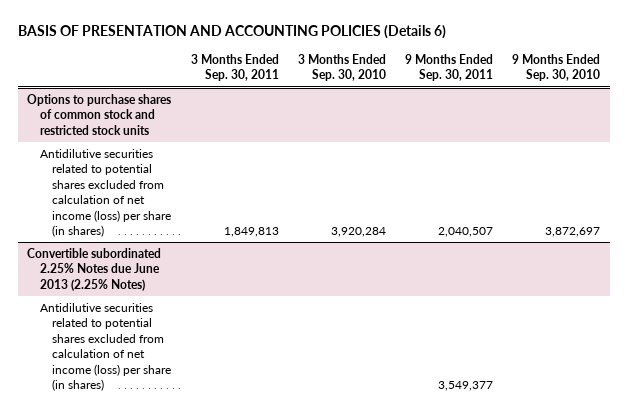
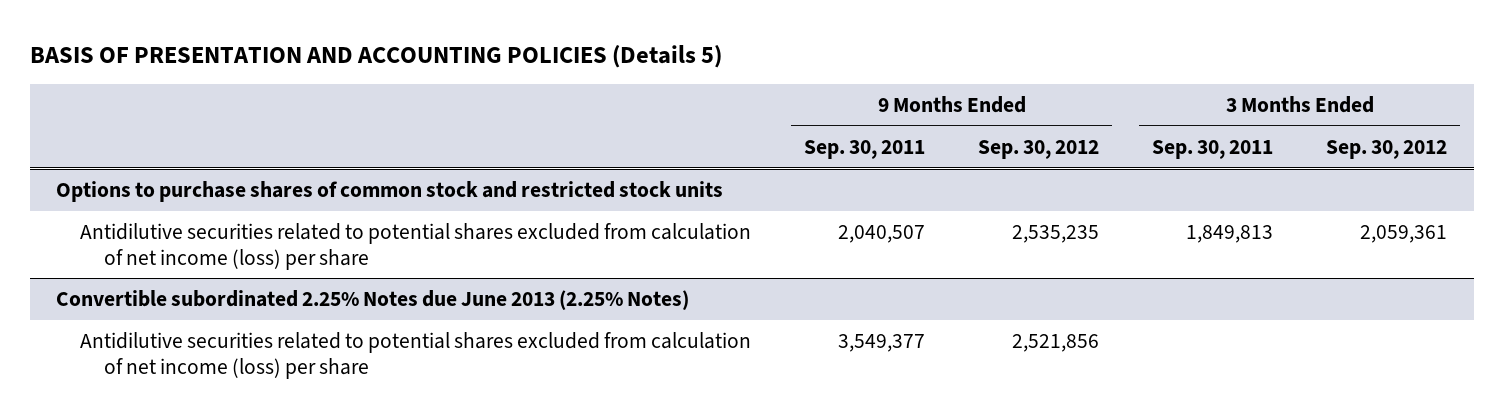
[17,25,446,40] BASIS OF PRESENTATION AND ACCOUNTING POLICIES (Details 6) -> [29,44,722,68] BASIS OF PRESENTATION AND ACCOUNTING POLICIES (Details 5)
[297,53,386,82] 3 Months Ended Sep. 30, 2010 -> none
[512,53,601,82] 9 Months Ended Sep. 30, 2010 -> none
none -> [978,139,1100,159] Sep. 30, 2012
none -> [1326,139,1448,159] Sep. 30, 2012
[39,148,172,237] Antidilutive securities related to potential shares excluded from calculation of net income (loss) per share (in shares) -> [80,222,752,270] Antidilutive securities related to potential shares excluded from calculation of net income (loss) per share
[39,302,172,391] Antidilutive securities related to potential shares excluded from calculation of net income (loss) per share (in shares) -> [80,331,752,379] Antidilutive securities related to potential shares excluded from calculation of net income (loss) per share

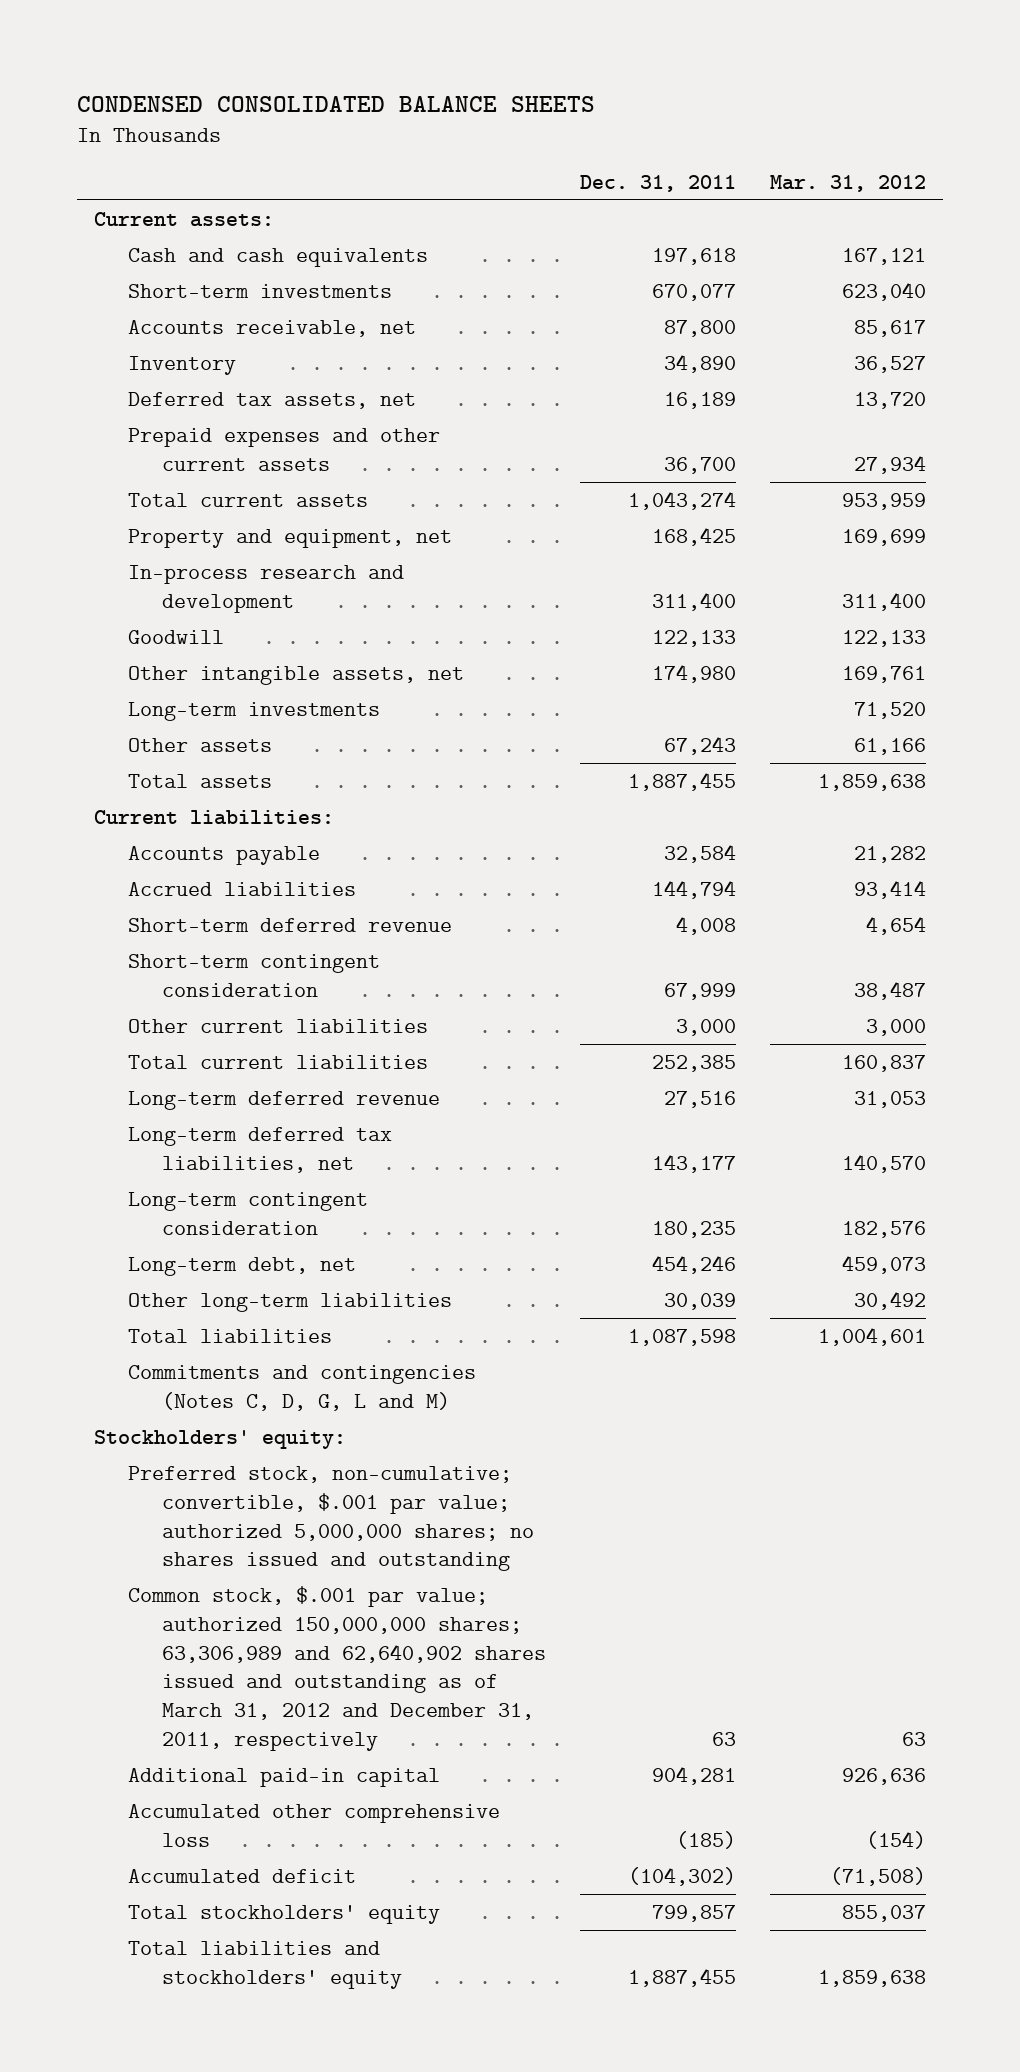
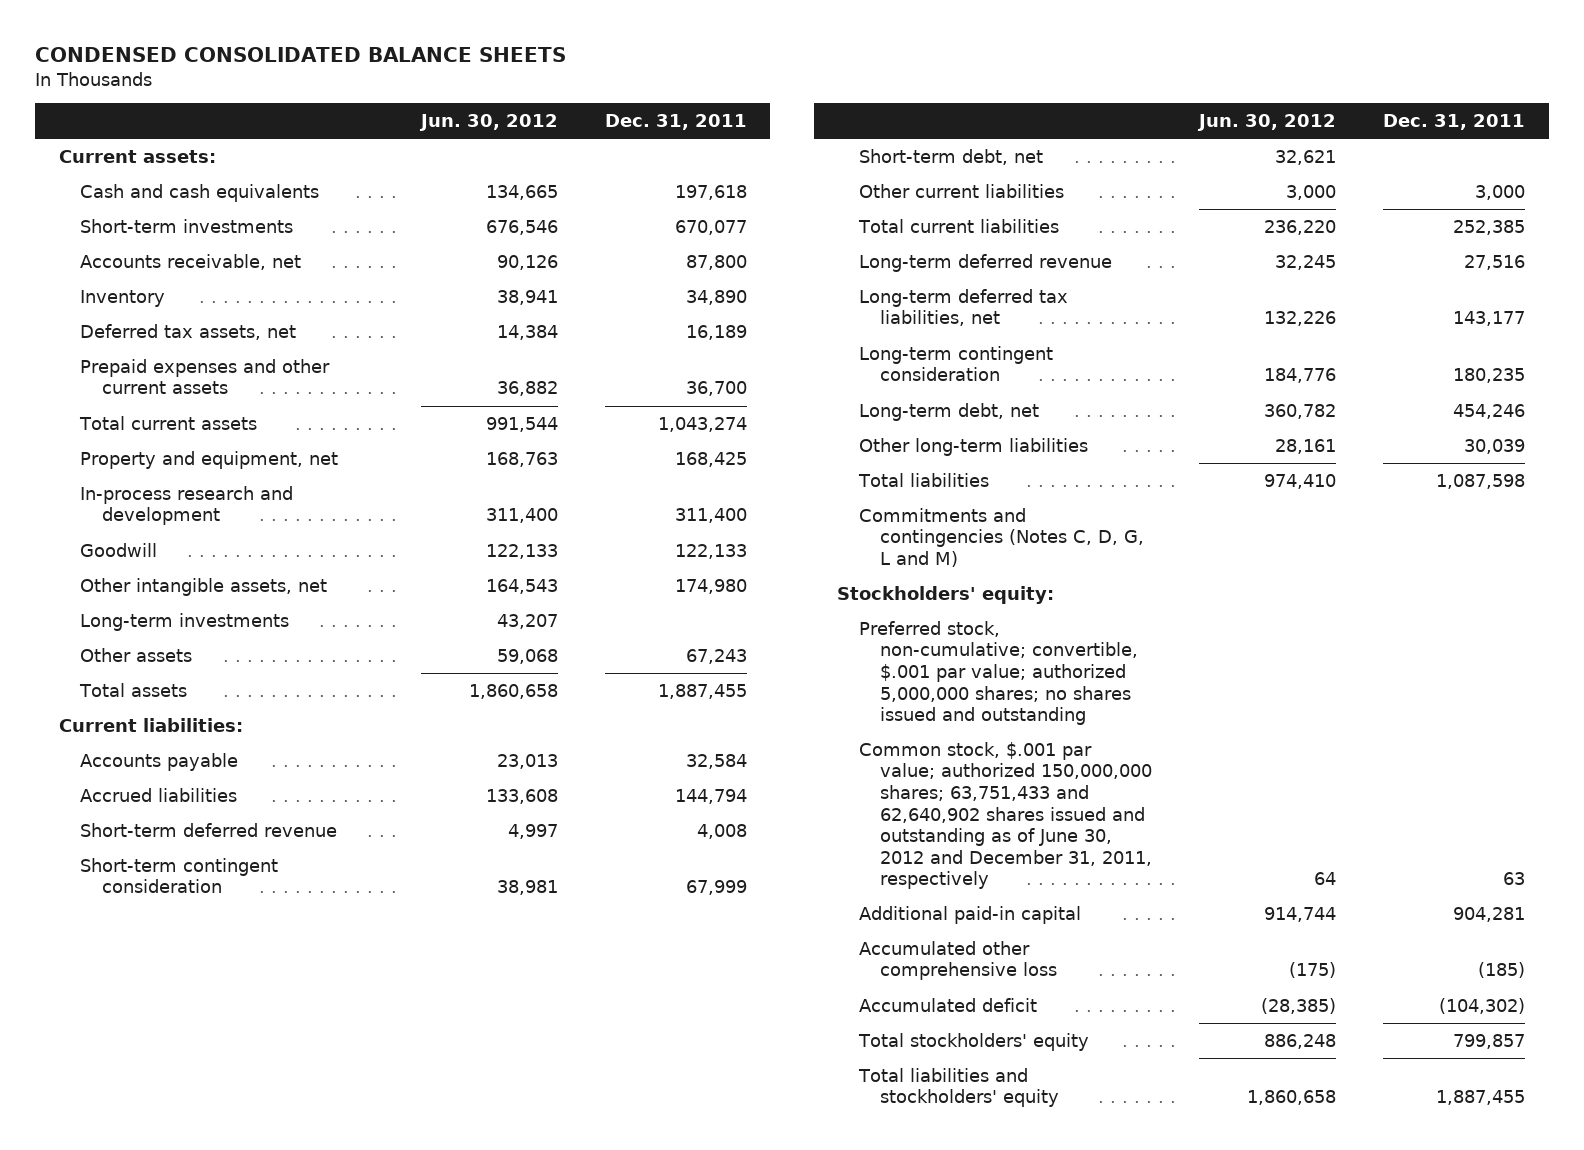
[770,174,927,192] Mar. 31, 2012 -> none
none -> [418,113,558,131] Jun. 30, 2012
none -> [858,148,1043,165] Short-term debt, net
[128,1585,546,1752] Common stock, $.001 par value; authorized 150,000,000 shares; 63,306,989 and 62,640,902 shares issued and outstanding as of March 31, 2012 and December 31, 2011, respectively -> [858,741,1153,890] Common stock, $.001 par value; authorized 150,000,000 shares; 63,751,433 and 62,640,902 shares issued and outstanding as of June 30, 2012 and December 31, 2011, respectively

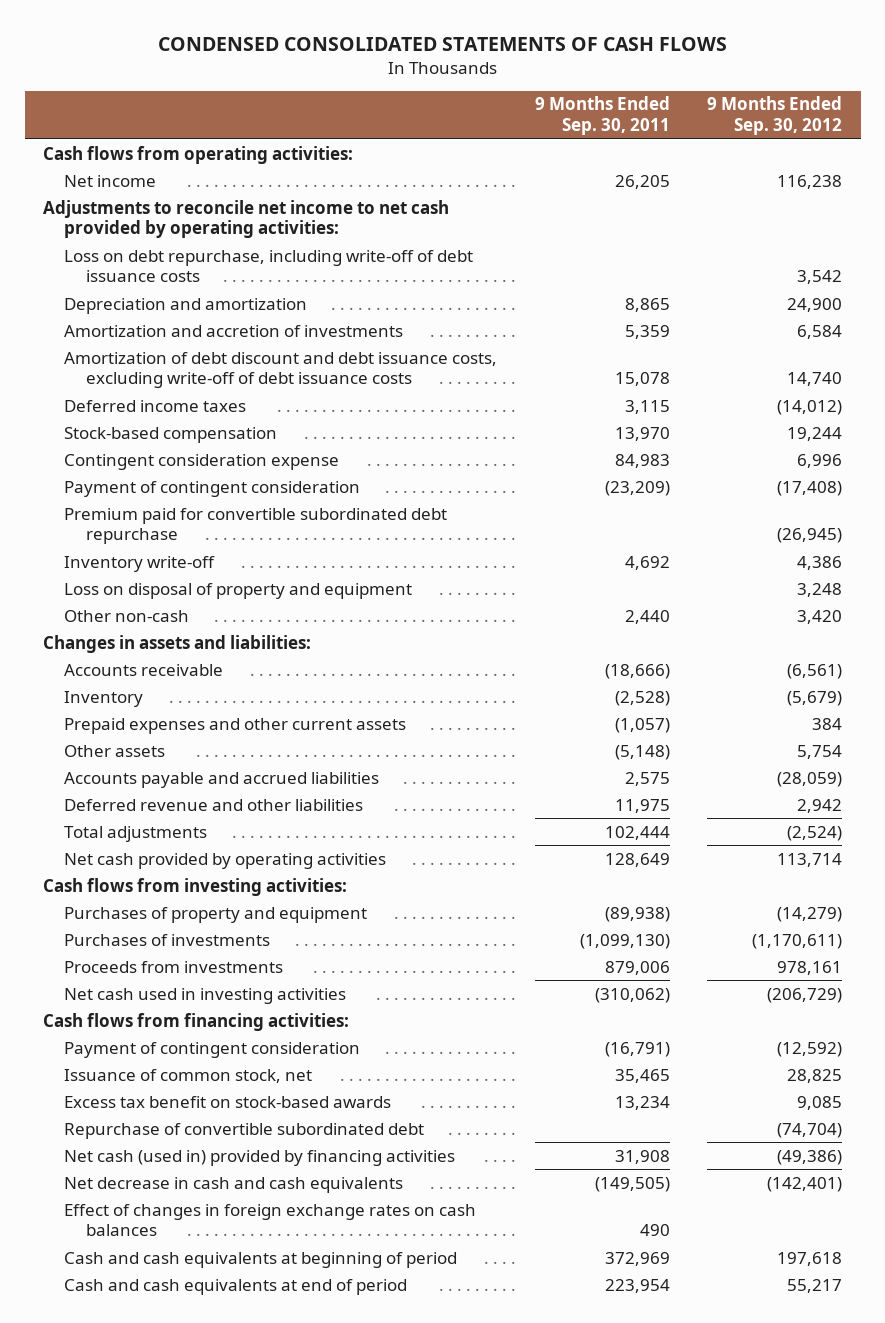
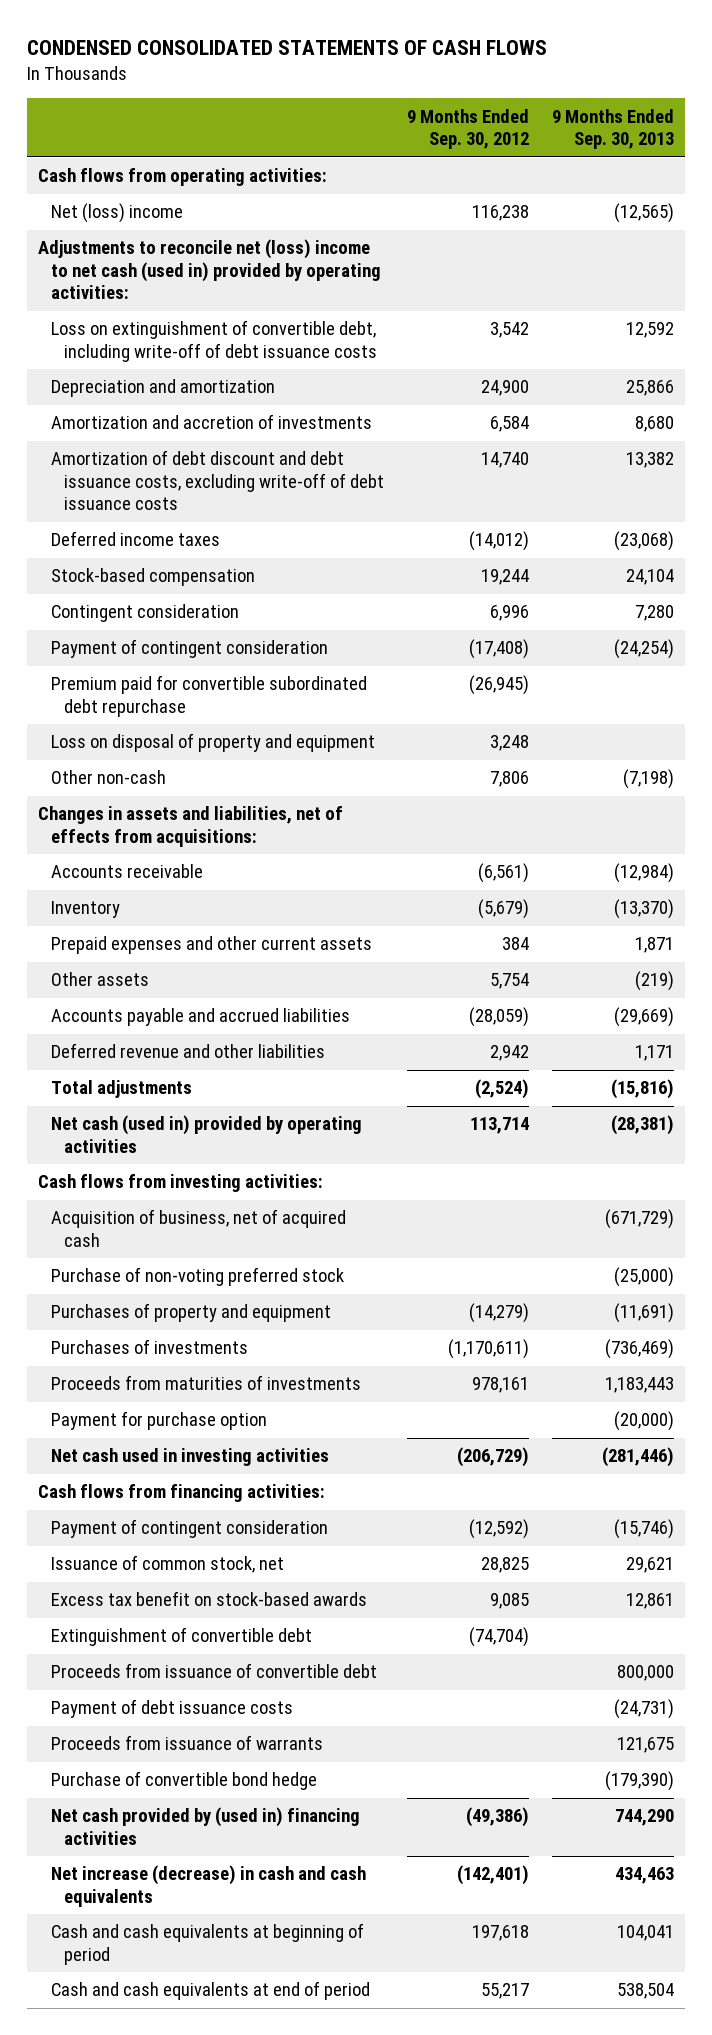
[534,96,670,136] 9 Months Ended Sep. 30, 2011 -> none
none -> [551,108,674,150] 9 Months Ended Sep. 30, 2013
[64,174,157,187] Net income -> [51,203,184,224] Net (loss) income
[43,199,450,239] Adjustments to reconcile net income to net cash provided by operating activities: -> [38,239,382,300] Adjustments to reconcile net (loss) income to net cash (used in) provided by operating activities:
[64,249,474,283] Loss on debt repurchase, including write-off of debt issuance costs -> [51,320,378,362] Loss on extinguishment of convertible debt, including write-off of debt issuance costs
[64,453,340,470] Contingent consideration expense -> [51,604,240,623] Contingent consideration
[64,555,216,572] Inventory write-off -> none
[797,609,843,624] 3,420 -> [490,771,530,788] 7,806
[43,634,312,653] Changes in assets and liabilities: -> [38,806,344,847] Changes in assets and liabilities, net of effects from acquisitions:
[64,852,387,869] Net cash provided by operating activities -> [51,1115,363,1153] Net cash (used in) provided by operating activities
none -> [51,1209,347,1247] Acquisition of business, net of acquired cash
none -> [51,1267,345,1287] Purchase of non-voting preferred stock
[64,960,284,973] Proceeds from investments -> [51,1375,362,1391] Proceeds from maturities of investments
none -> [51,1411,268,1431] Payment for purchase option
[64,1203,477,1237] Effect of changes in foreign exchange rates on cash balances -> none
[64,1122,425,1139] Repurchase of convertible subordinated debt -> [51,1627,313,1647] Extinguishment of convertible debt
none -> [51,1663,378,1679] Proceeds from issuance of convertible debt
none -> [51,1699,294,1719] Payment of debt issuance costs
none -> [51,1735,324,1751] Proceeds from issuance of warrants
none -> [51,1771,318,1791] Purchase of convertible bond hedge
[64,1149,456,1166] Net cash (used in) provided by financing activities -> [51,1807,361,1845] Net cash provided by (used in) financing activities
[64,1176,404,1193] Net decrease in cash and cash equivalents -> [51,1865,367,1907] Net increase (decrease) in cash and cash equivalents

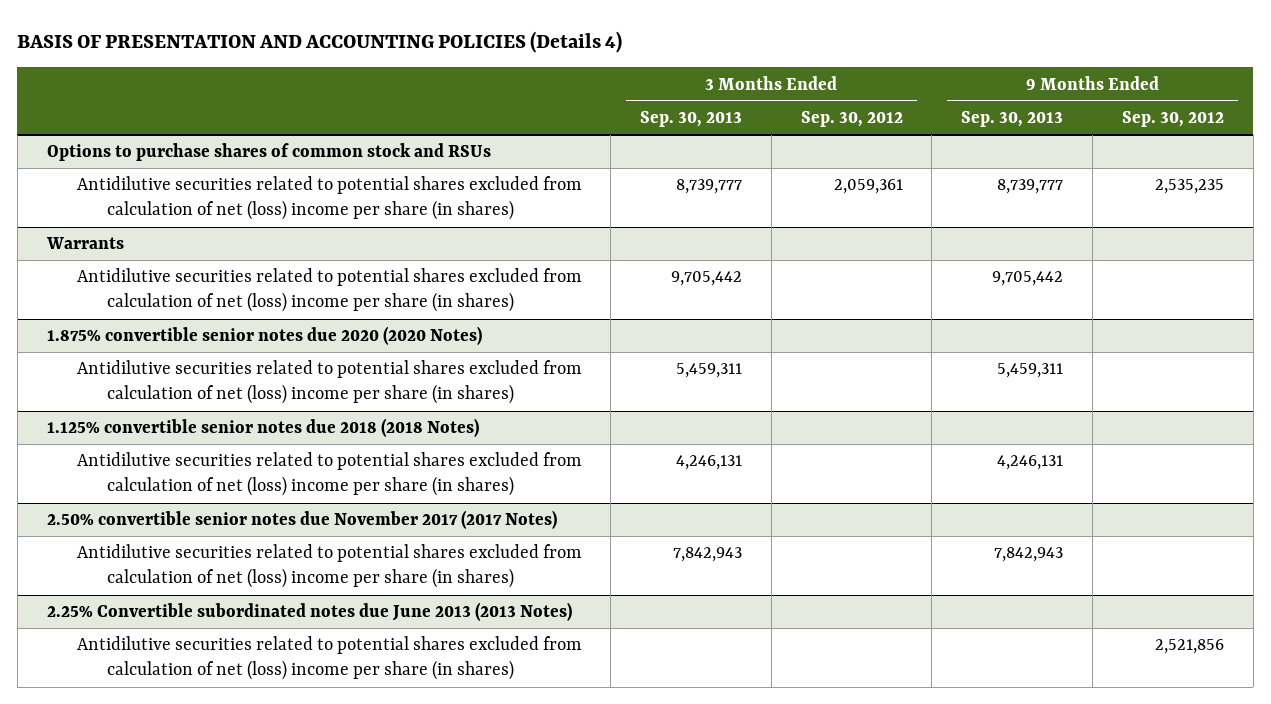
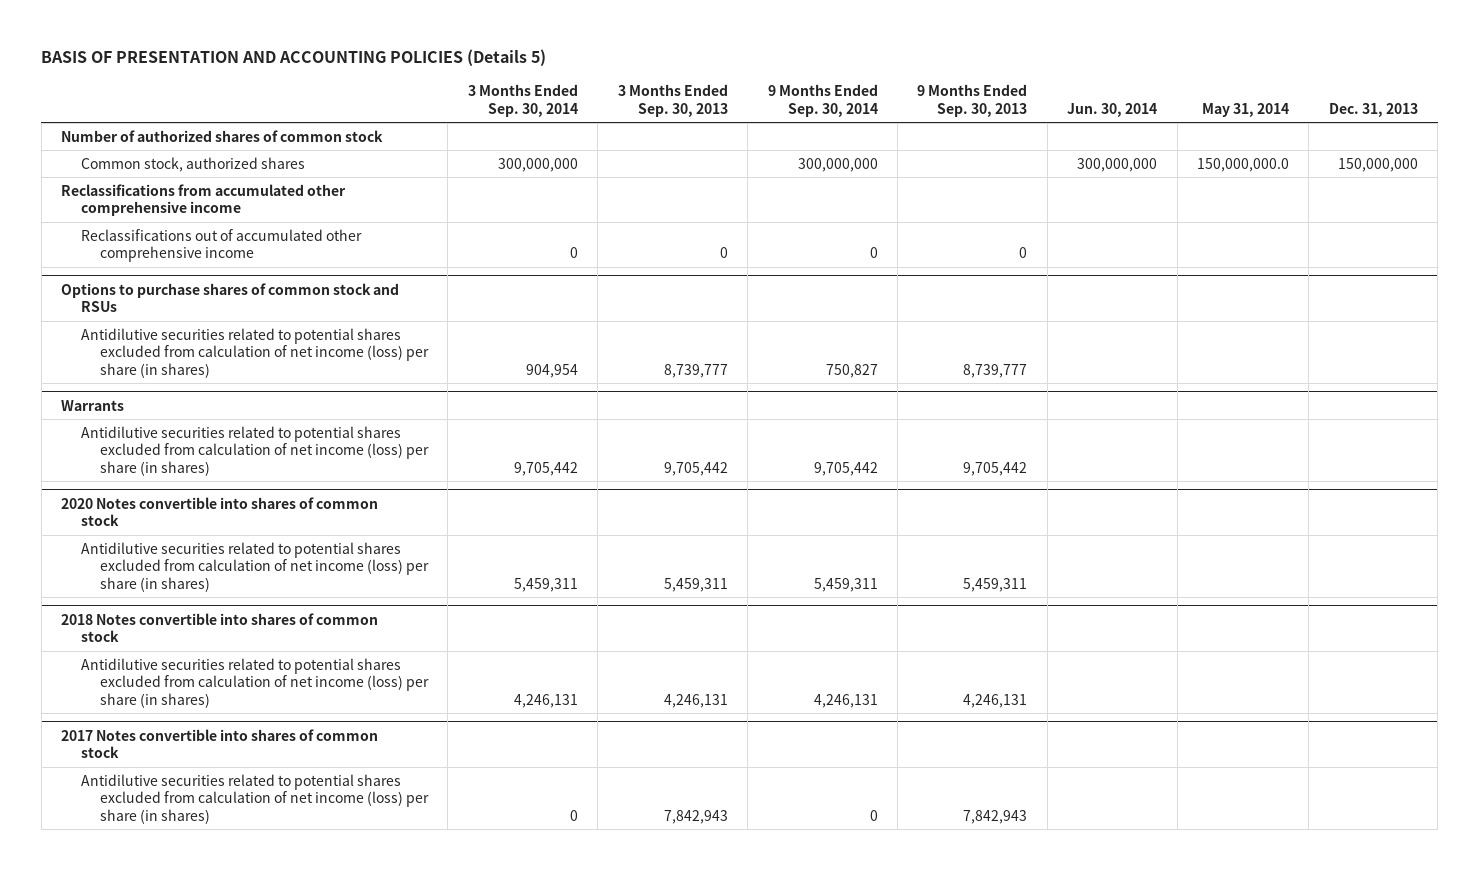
[17,30,623,53] BASIS OF PRESENTATION AND ACCOUNTING POLICIES (Details 4) -> [41,49,547,67] BASIS OF PRESENTATION AND ACCOUNTING POLICIES (Details 5)
[800,111,903,128] Sep. 30, 2012 -> none
[1121,111,1224,128] Sep. 30, 2012 -> none
none -> [467,84,578,117] 3 Months Ended Sep. 30, 2014
none -> [767,84,878,117] 9 Months Ended Sep. 30, 2014
none -> [1067,102,1158,117] Jun. 30, 2014
none -> [1202,102,1290,117] May 31, 2014
none -> [1328,102,1418,117] Dec. 31, 2013
none -> [61,129,384,142] Number of authorized shares of common stock
none -> [80,156,305,172] Common stock, authorized shares
none -> [61,183,347,217] Reclassifications from accumulated other comprehensive income
none -> [80,228,362,263] Reclassifications out of accumulated other comprehensive income
[76,176,582,221] Antidilutive securities related to potential shares excluded from calculation of net (loss) income per share (in shares) -> [80,327,430,378] Antidilutive securities related to potential shares excluded from calculation of net income (loss) per share (in shares)
[46,326,482,346] 1.875% convertible senior notes due 2020 (2020 Notes) -> none
[46,418,479,438] 1.125% convertible senior notes due 2018 (2018 Notes) -> none
[46,510,557,530] 2.50% convertible senior notes due November 2017 (2017 Notes) -> none
[46,602,572,622] 2.25% Convertible subordinated notes due June 2013 (2013 Notes) -> none
[76,636,582,681] Antidilutive securities related to potential shares excluded from calculation of net (loss) income per share (in shares) -> none
[76,268,582,313] Antidilutive securities related to potential shares excluded from calculation of net (loss) income per share (in shares) -> [80,425,430,476] Antidilutive securities related to potential shares excluded from calculation of net income (loss) per share (in shares)
none -> [61,496,379,527] 2020 Notes convertible into shares of common stock
[76,360,582,405] Antidilutive securities related to potential shares excluded from calculation of net (loss) income per share (in shares) -> [80,541,430,592] Antidilutive securities related to potential shares excluded from calculation of net income (loss) per share (in shares)
none -> [61,612,379,643] 2018 Notes convertible into shares of common stock
[76,452,582,497] Antidilutive securities related to potential shares excluded from calculation of net (loss) income per share (in shares) -> [80,657,430,708] Antidilutive securities related to potential shares excluded from calculation of net income (loss) per share (in shares)
none -> [61,728,379,759] 2017 Notes convertible into shares of common stock
[76,544,582,589] Antidilutive securities related to potential shares excluded from calculation of net (loss) income per share (in shares) -> [80,773,430,824] Antidilutive securities related to potential shares excluded from calculation of net income (loss) per share (in shares)

